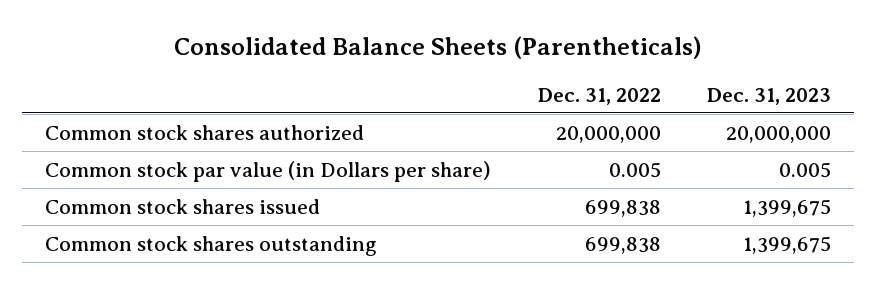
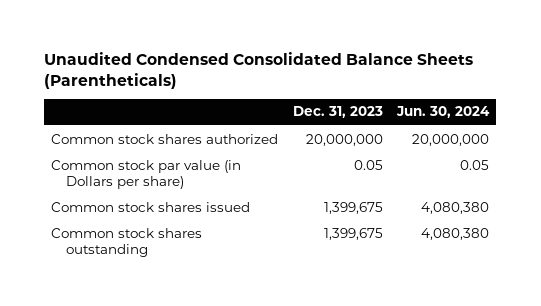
[174,35,703,59] Consolidated Balance Sheets (Parentheticals) -> [44,51,474,89] Unaudited Condensed Consolidated Balance Sheets (Parentheticals)
[537,87,661,105] Dec. 31, 2022 -> none
none -> [396,106,491,119] Jun. 30, 2024
[778,161,831,178] 0.005 -> [353,159,383,170] 0.05

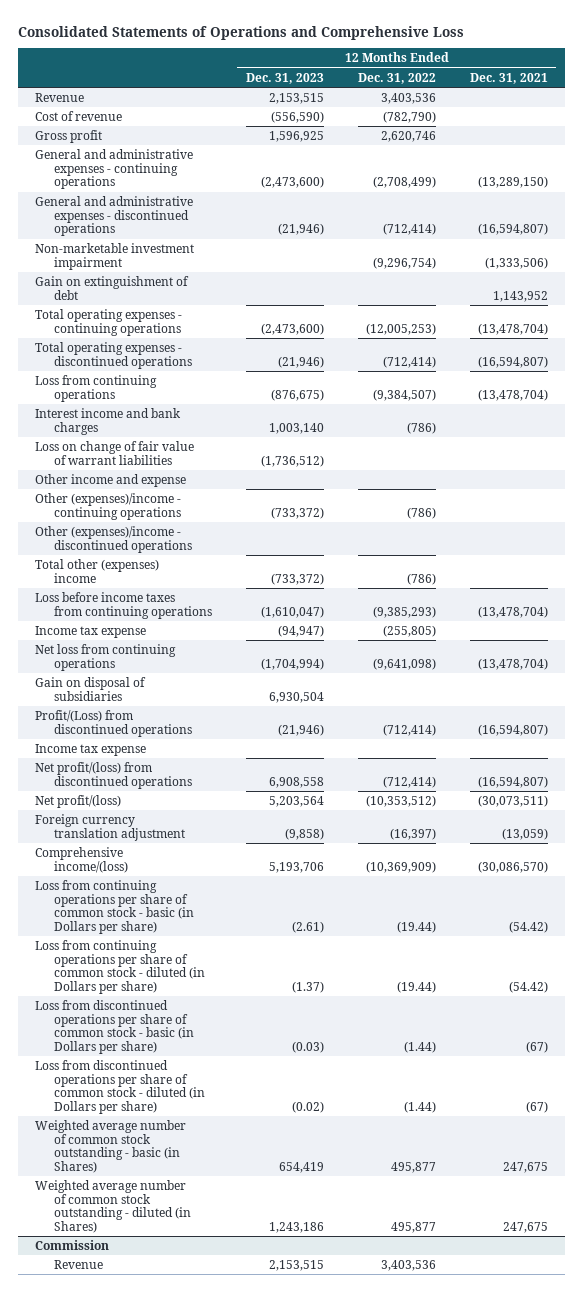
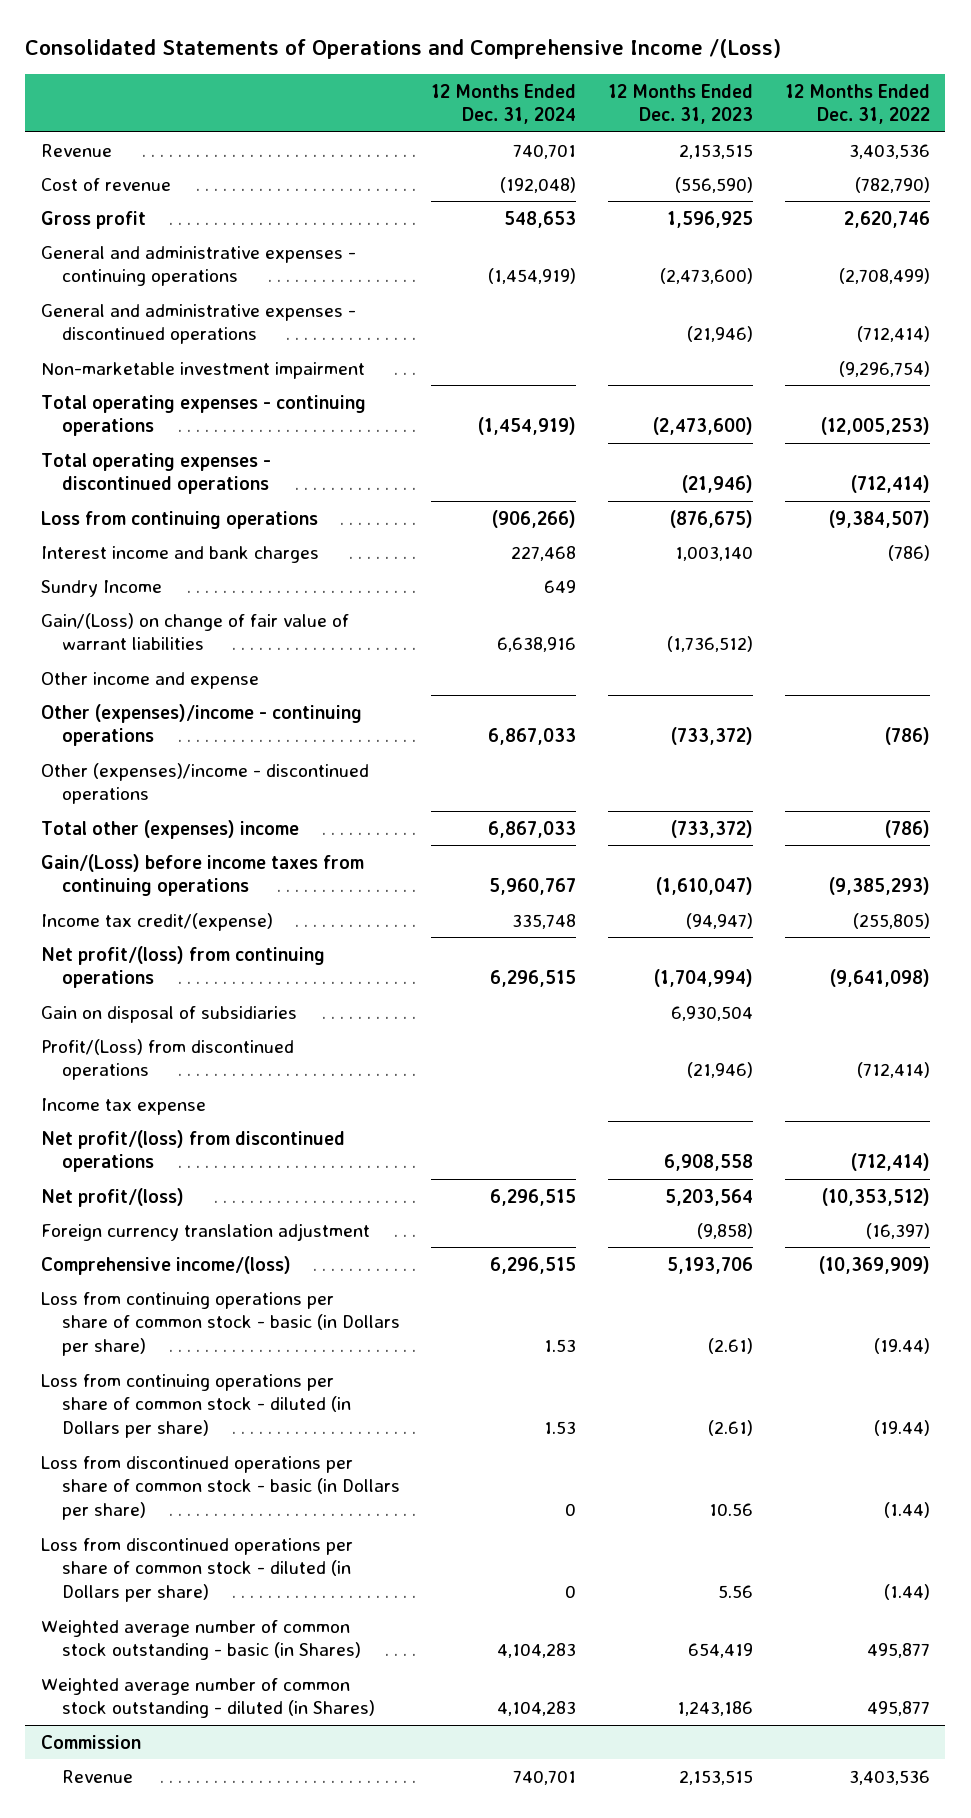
[18,25,465,40] Consolidated Statements of Operations and Comprehensive Loss -> [25,38,782,59] Consolidated Statements of Operations and Comprehensive Income /(Loss)
[469,72,548,84] Dec. 31, 2021 -> none
none -> [431,83,577,125] 12 Months Ended Dec. 31, 2024
[35,275,190,300] Gain on extinguishment of debt -> none
none -> [41,579,163,597] Sundry Income
[35,440,195,465] Loss on change of fair value of warrant liabilities -> [41,612,350,651] Gain/(Loss) on change of fair value of warrant liabilities
[35,591,212,619] Loss before income taxes from continuing operations -> [41,853,365,897] Gain/(Loss) before income taxes from continuing operations
[35,625,147,638] Income tax expense -> [41,912,274,931] Income tax credit/(expense)
[35,643,177,671] Net loss from continuing operations -> [41,945,326,989] Net profit/(loss) from continuing operations
[291,981,324,994] (1.37) -> [708,1420,754,1437] (2.61)
[291,1041,324,1054] (0.03) -> [709,1503,754,1517] 10.56
[291,1101,324,1114] (0.02) -> [718,1585,754,1599] 5.56

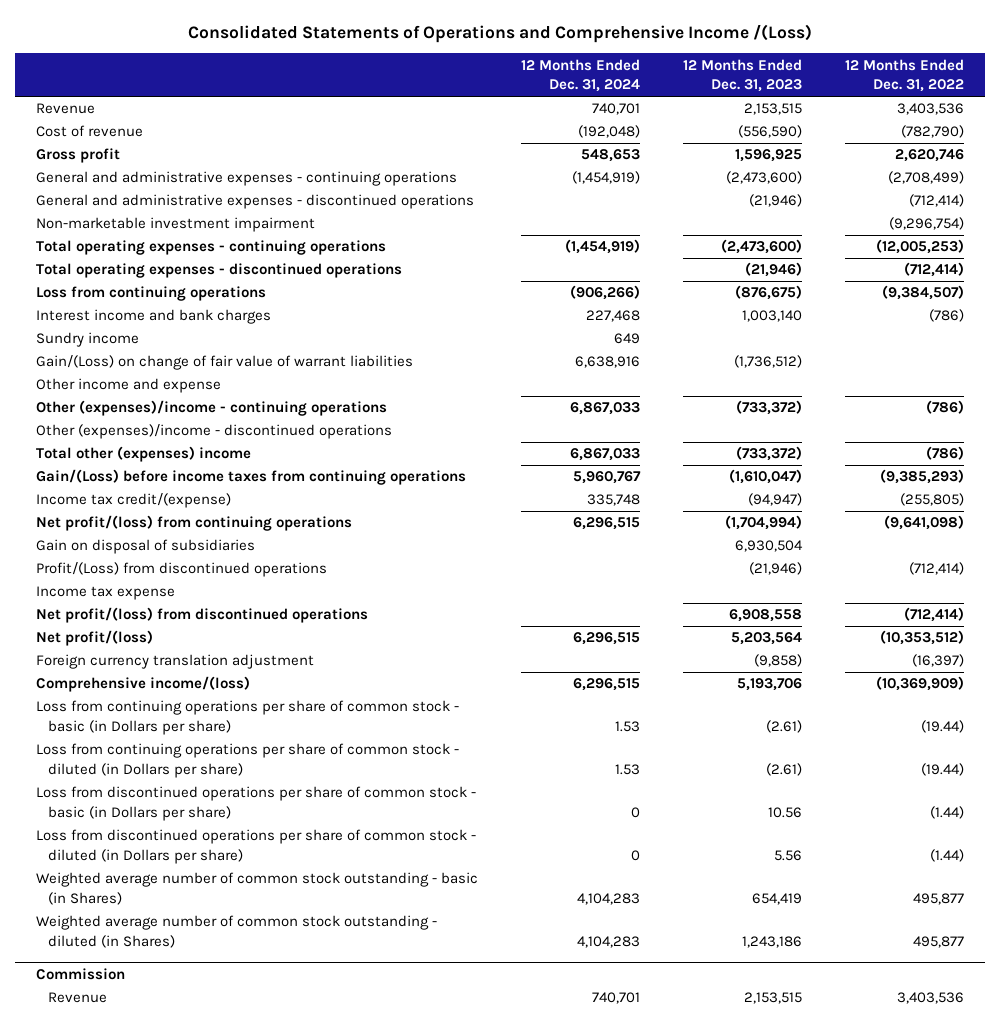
[41,579,163,597] Sundry Income -> [36,332,140,348] Sundry income

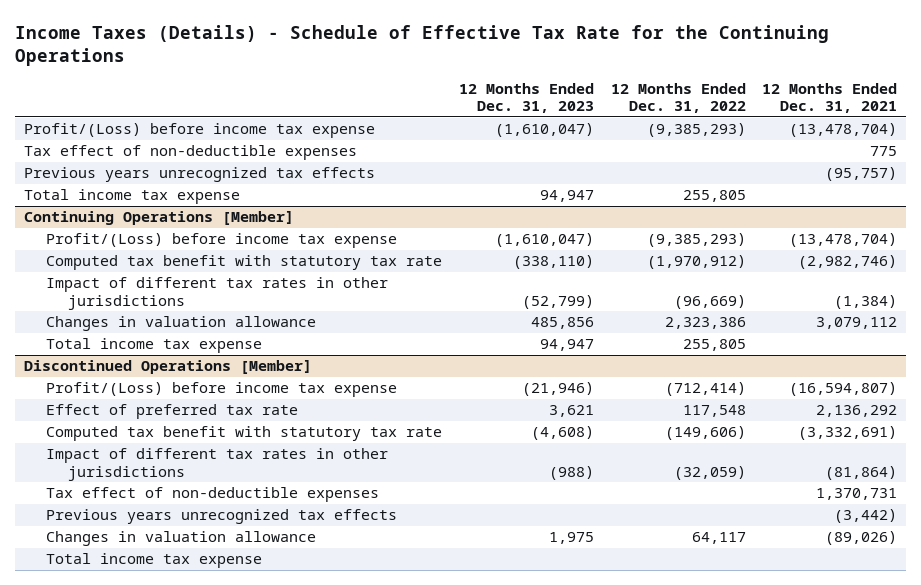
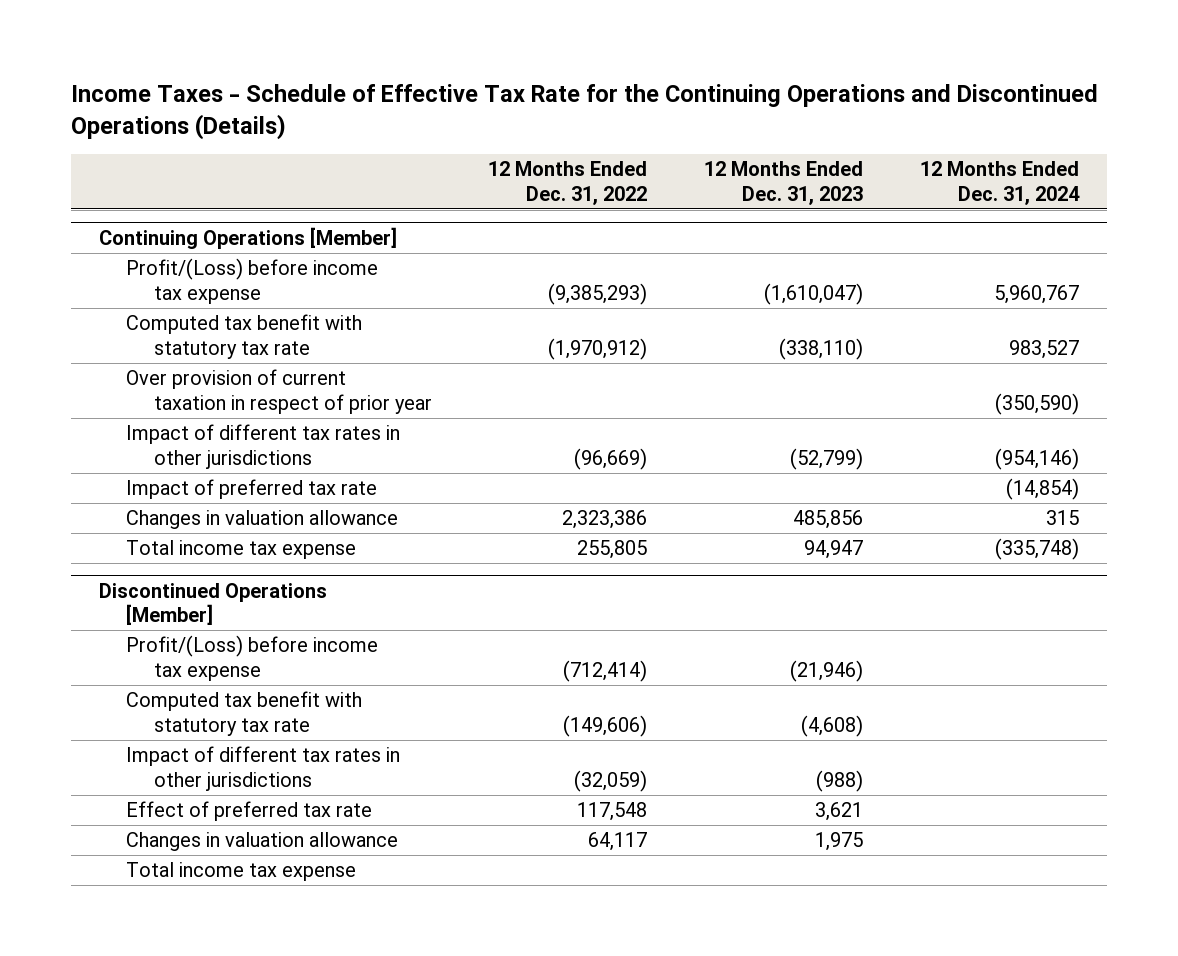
[15,24,830,67] Income Taxes (Details) - Schedule of Effective Tax Rate for the Continuing Operations -> [70,84,1098,140] Income Taxes - Schedule of Effective Tax Rate for the Continuing Operations and Discontinued Operations (Details)
[762,82,898,113] 12 Months Ended Dec. 31, 2021 -> none
none -> [919,161,1080,205] 12 Months Ended Dec. 31, 2024
[23,123,375,139] Profit/(Loss) before income tax expense -> none
[23,145,357,161] Tax effect of non-deductible expenses -> none
[23,167,375,183] Previous years unrecognized tax effects -> none
[23,189,240,205] Total income tax expense -> none
none -> [126,369,432,414] Over provision of current taxation in respect of prior year
none -> [126,479,378,500] Impact of preferred tax rate
[45,487,379,503] Tax effect of non-deductible expenses -> none
[45,509,397,525] Previous years unrecognized tax effects -> none
[45,404,298,420] Effect of preferred tax rate -> [126,801,373,822] Effect of preferred tax rate

